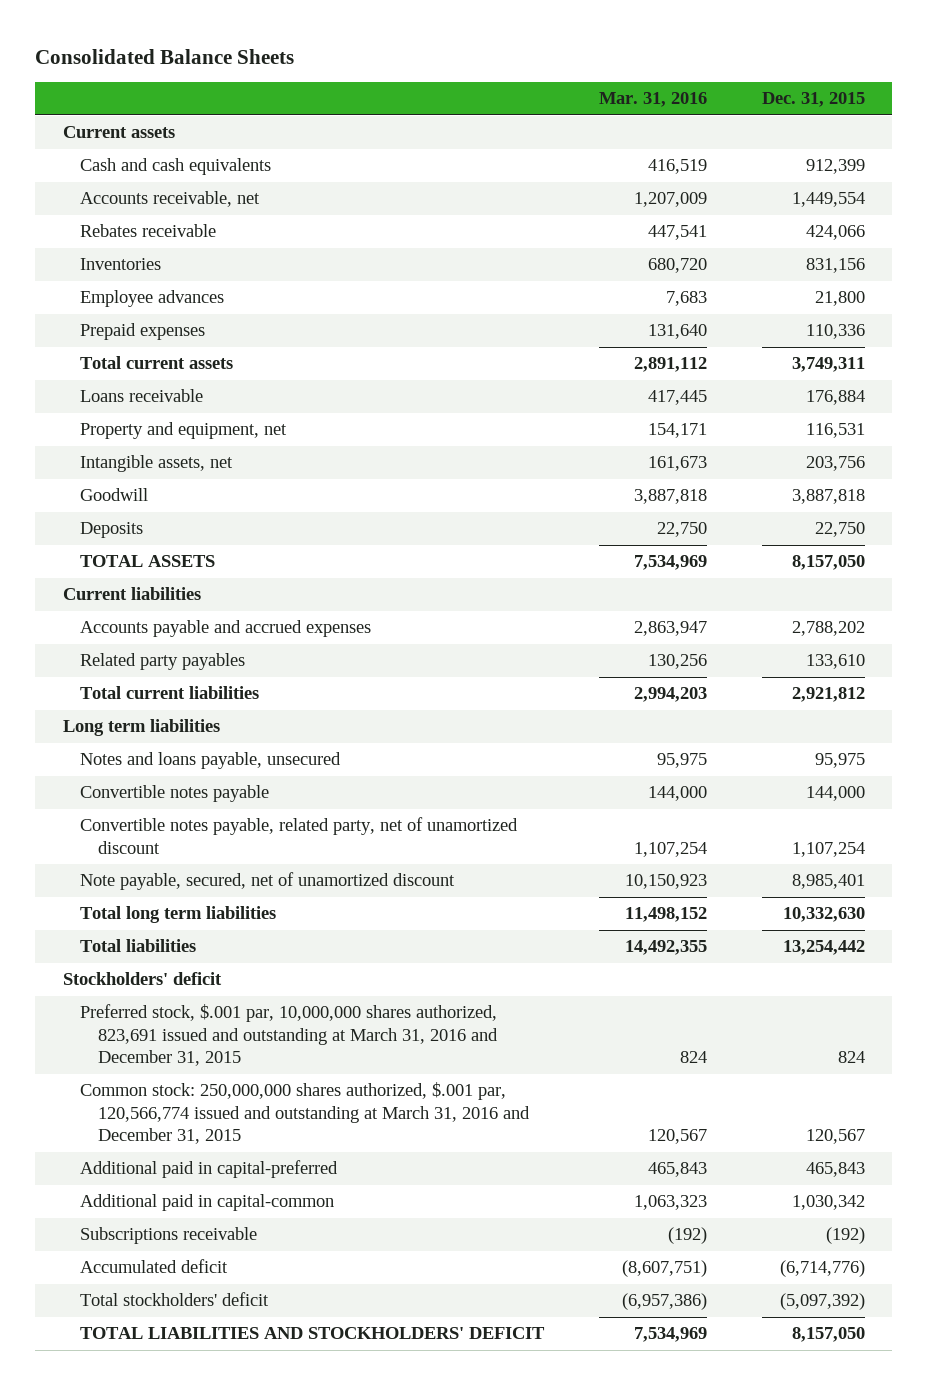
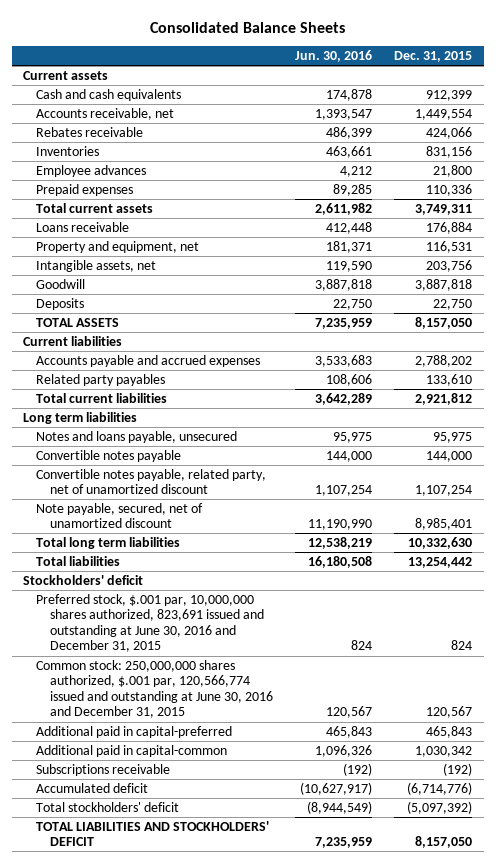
[598,92,707,108] Mar. 31, 2016 -> none
none -> [294,50,372,63] Jun. 30, 2016
[80,1004,498,1067] Preferred stock, $.001 par, 10,000,000 shares authorized, 823,691 issued and outstanding at March 31, 2016 and December 31, 2015 -> [36,593,264,653] Preferred stock, $.001 par, 10,000,000 shares authorized, 823,691 issued and outstanding at June 30, 2016 and December 31, 2015
[80,1082,530,1145] Common stock: 250,000,000 shares authorized, $.001 par, 120,566,774 issued and outstanding at March 31, 2016 and December 31, 2015 -> [36,659,273,719] Common stock: 250,000,000 shares authorized, $.001 par, 120,566,774 issued and outstanding at June 30, 2016 and December 31, 2015

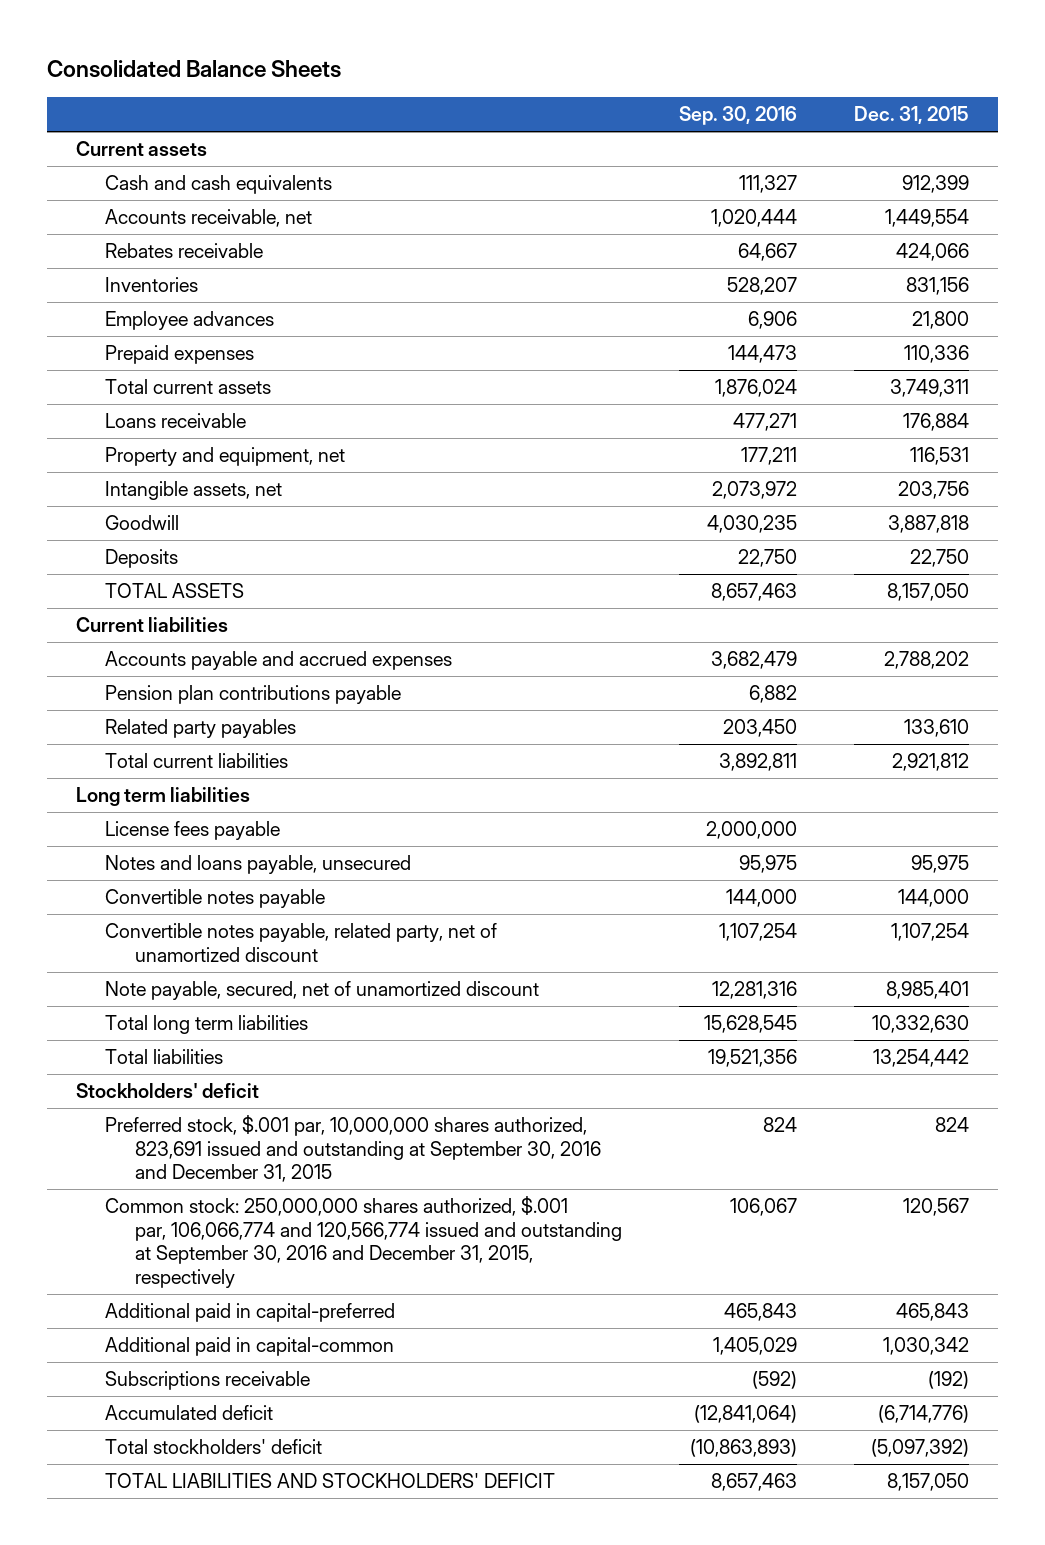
[294,50,372,63] Jun. 30, 2016 -> none
none -> [679,106,798,126] Sep. 30, 2016
none -> [105,685,402,705] Pension plan contributions payable
none -> [105,821,281,841] License fees payable
[36,593,264,653] Preferred stock, $.001 par, 10,000,000 shares authorized, 823,691 issued and outstanding at June 30, 2016 and December 31, 2015 -> [105,1115,601,1183] Preferred stock, $.001 par, 10,000,000 shares authorized, 823,691 issued and outstanding at September 30, 2016 and December 31, 2015
[36,659,273,719] Common stock: 250,000,000 shares authorized, $.001 par, 120,566,774 issued and outstanding at June 30, 2016 and December 31, 2015 -> [105,1196,622,1289] Common stock: 250,000,000 shares authorized, $.001 par, 106,066,774 and 120,566,774 issued and outstanding at September 30, 2016 and December 31, 2015, respectively

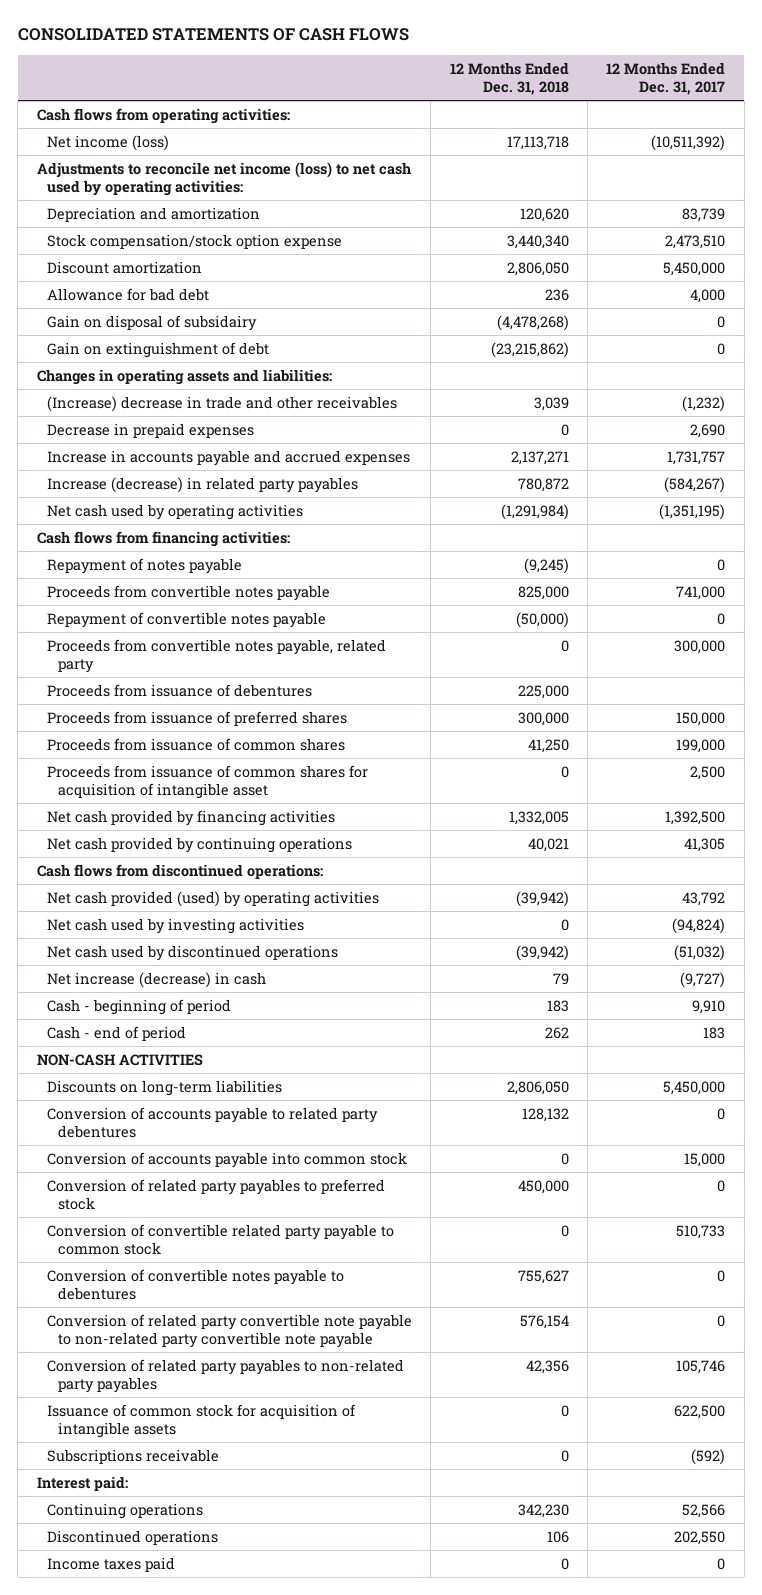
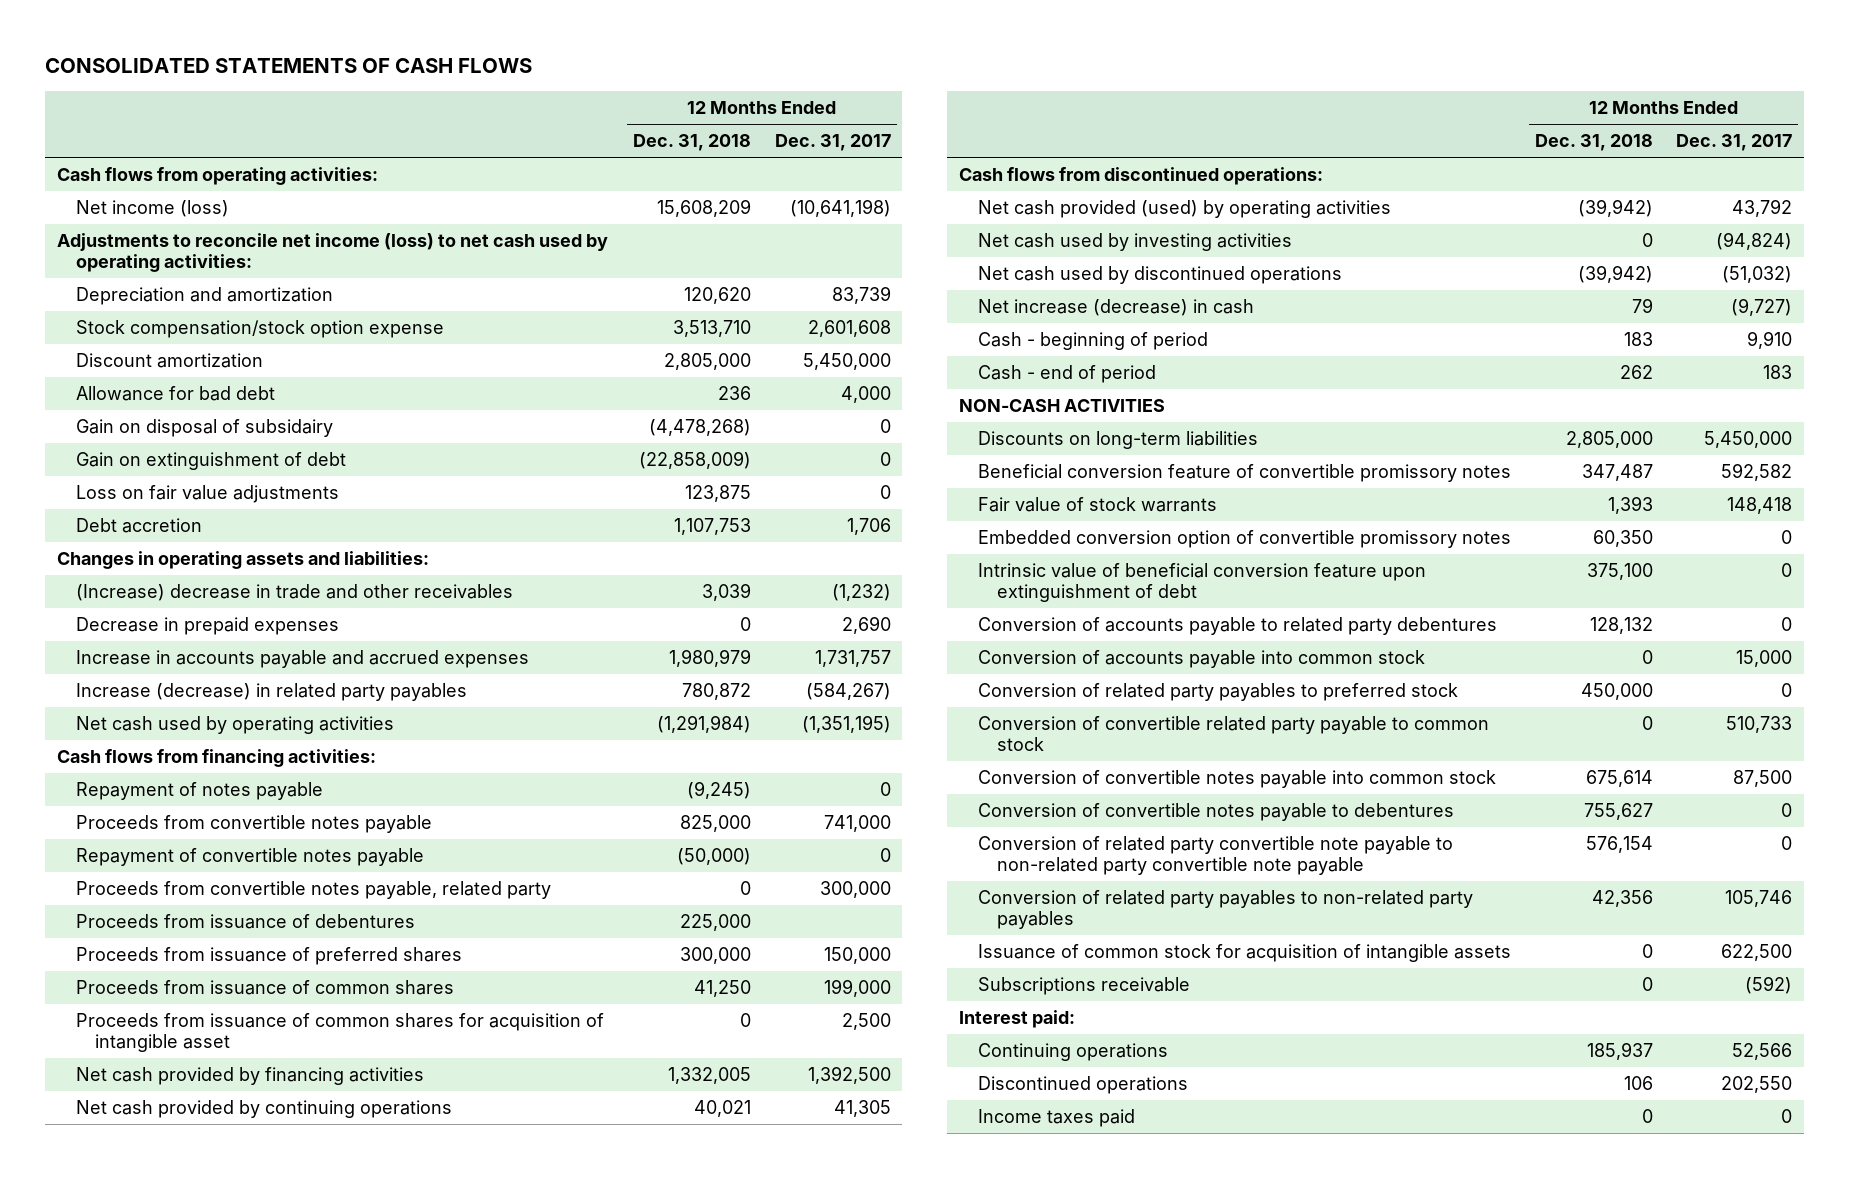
[506,135,569,150] 17,113,718 -> [656,199,751,218] 15,608,209
[651,134,726,151] (10,511,392) -> [789,199,891,218] (10,641,198)
[506,234,569,249] 3,440,340 -> [672,320,751,338] 3,513,710
[665,234,726,249] 2,473,510 -> [807,320,891,338] 2,601,608
[506,261,569,276] 2,806,050 -> [663,353,751,371] 2,805,000
[490,341,569,358] (23,215,862) -> [638,451,751,470] (22,858,009)
none -> [76,485,340,504] Loss on fair value adjustments
none -> [76,518,203,534] Debt accretion
[510,450,569,465] 2,137,271 -> [668,649,751,668] 1,980,979
[506,1080,569,1095] 2,806,050 -> [1565,431,1653,449] 2,805,000
none -> [978,464,1512,483] Beneficial conversion feature of convertible promissory notes
none -> [978,497,1218,513] Fair value of stock warrants
none -> [978,530,1512,549] Embedded conversion option of convertible promissory notes
none -> [978,563,1427,603] Intrinsic value of beneficial conversion feature upon extinguishment of debt
none -> [978,770,1497,789] Conversion of convertible notes payable into common stock
[517,1503,569,1518] 342,230 -> [1586,1042,1653,1061] 185,937

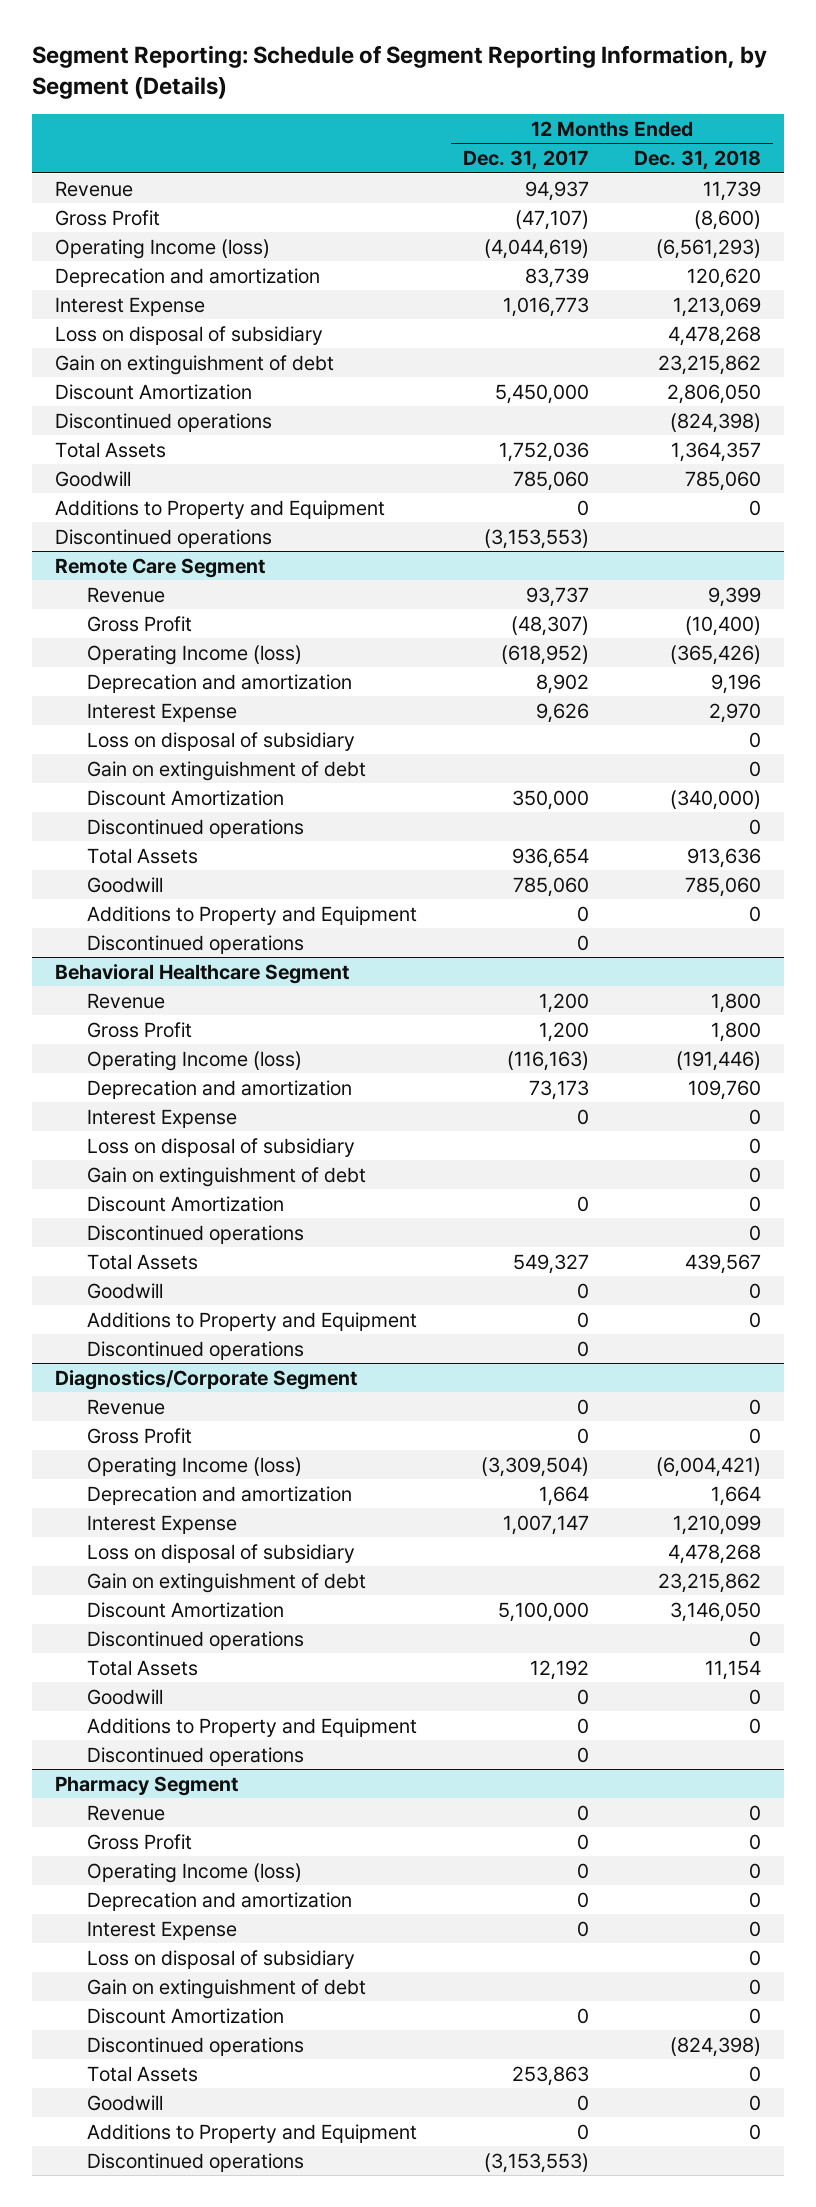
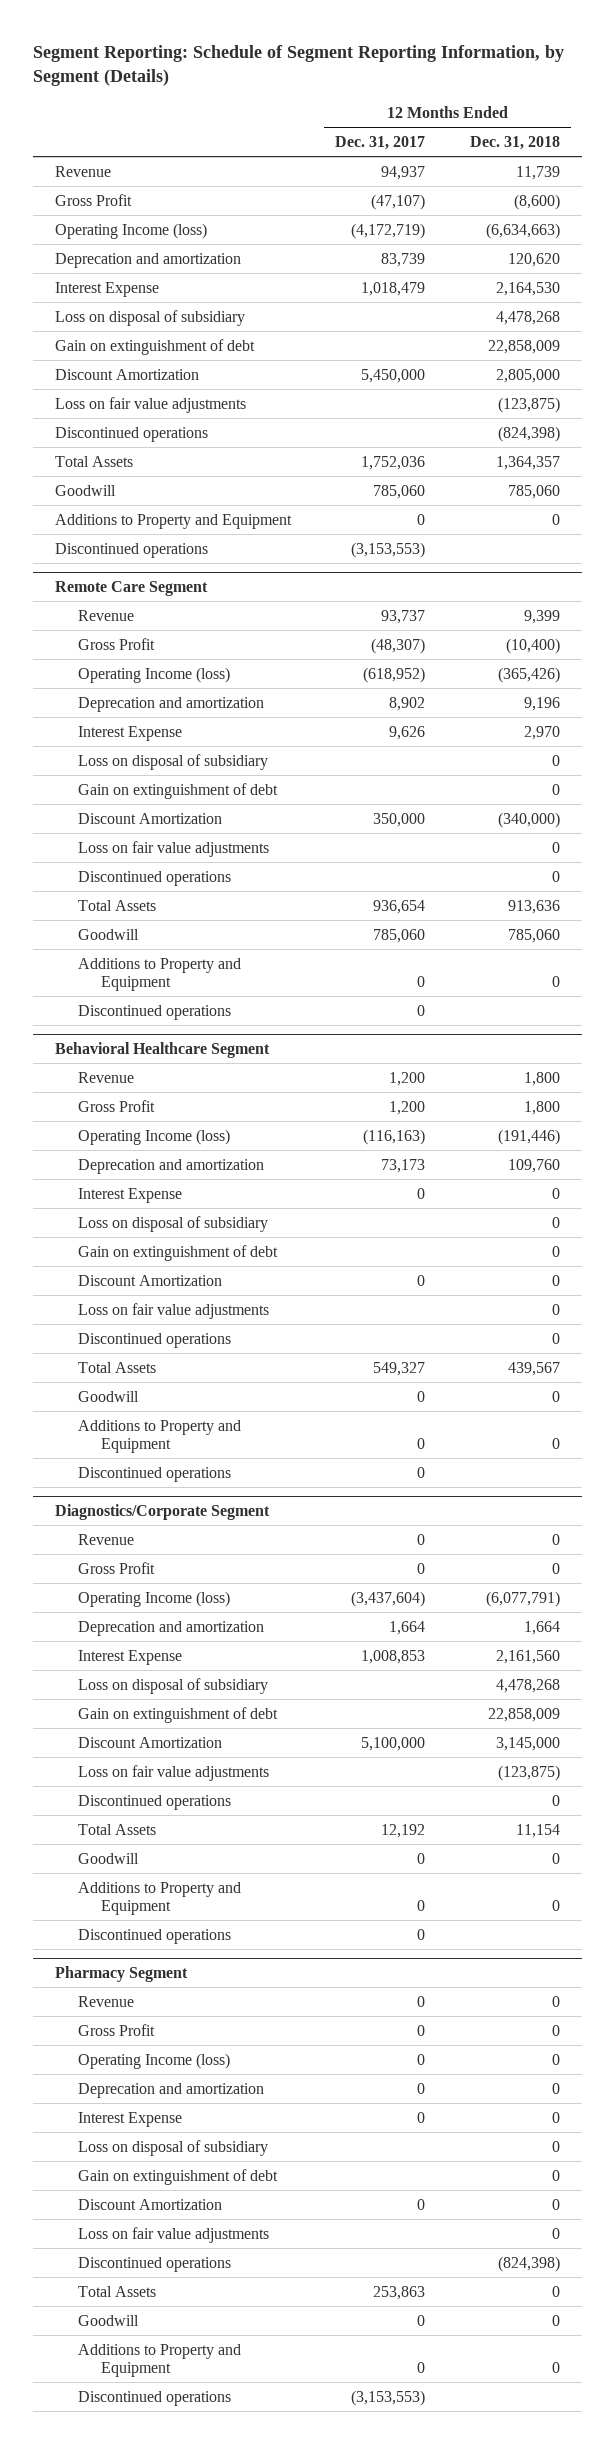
[483,238,589,259] (4,044,619) -> [351,222,426,239] (4,172,719)
[656,238,762,259] (6,561,293) -> [485,222,560,239] (6,634,663)
[502,296,589,317] 1,016,773 -> [361,281,426,296] 1,018,479
[673,296,762,317] 1,213,069 -> [495,281,560,296] 2,164,530
[658,354,762,375] 23,215,862 -> [487,339,560,354] 22,858,009
[667,383,762,404] 2,806,050 -> [495,368,560,383] 2,805,000
none -> [55,396,247,413] Loss on fair value adjustments
none -> [78,840,270,857] Loss on fair value adjustments
none -> [78,1302,270,1319] Loss on fair value adjustments
[480,1456,589,1477] (3,309,504) -> [351,1590,426,1607] (3,437,604)
[656,1456,762,1477] (6,004,421) -> [485,1590,560,1607] (6,077,791)
[502,1514,589,1535] 1,007,147 -> [361,1649,426,1664] 1,008,853
[673,1514,762,1535] 1,210,099 -> [495,1649,560,1664] 2,161,560
[658,1572,762,1593] 23,215,862 -> [487,1707,560,1722] 22,858,009
[670,1601,762,1622] 3,146,050 -> [495,1736,560,1751] 3,145,000
none -> [78,1764,270,1781] Loss on fair value adjustments
none -> [78,2226,270,2243] Loss on fair value adjustments

